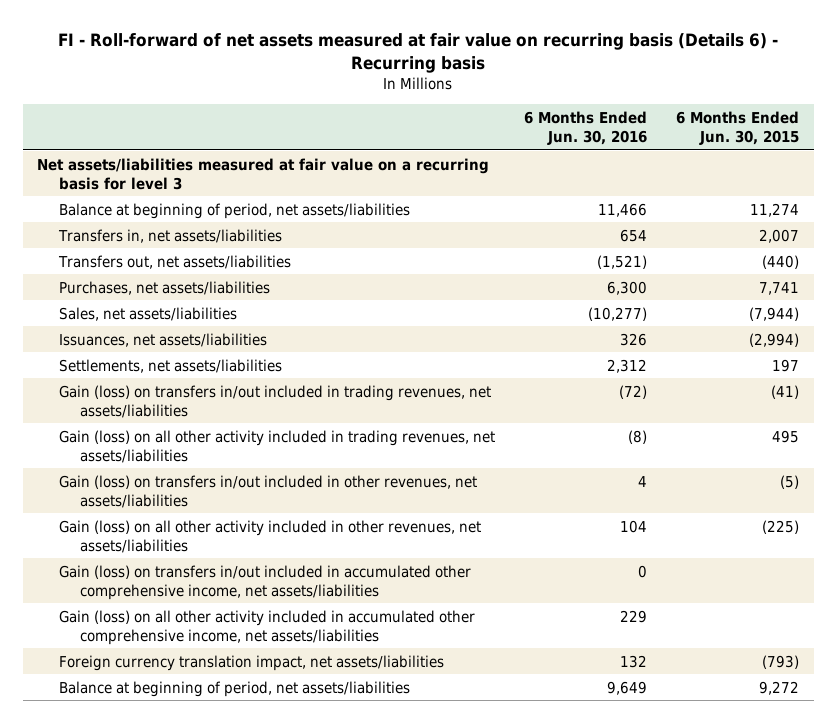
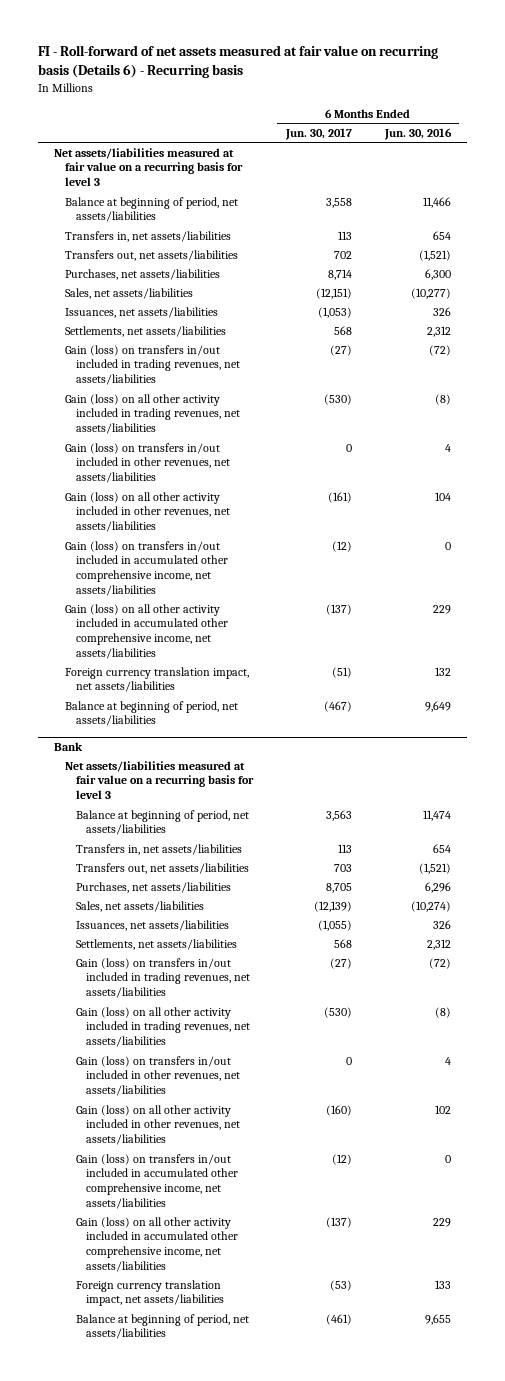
[676,110,800,146] 6 Months Ended Jun. 30, 2015 -> none
none -> [284,127,352,140] Jun. 30, 2017
none -> [54,742,84,752] Bank
none -> [64,760,254,800] Net assets/liabilities measured at fair value on a recurring basis for level 3
none -> [75,809,249,836] Balance at beginning of period, net assets/liabilities
none -> [75,843,242,855] Transfers in, net assets/liabilities
none -> [75,862,249,874] Transfers out, net assets/liabilities
none -> [75,881,231,893] Purchases, net assets/liabilities
none -> [75,900,204,912] Sales, net assets/liabilities
none -> [75,919,229,931] Issuances, net assets/liabilities
none -> [75,938,237,950] Settlements, net assets/liabilities
none -> [75,957,251,999] Gain (loss) on transfers in/out included in trading revenues, net assets/liabilities
none -> [75,1006,251,1048] Gain (loss) on all other activity included in trading revenues, net assets/liabilities
none -> [75,1055,241,1097] Gain (loss) on transfers in/out included in other revenues, net assets/liabilities
none -> [75,1104,241,1146] Gain (loss) on all other activity included in other revenues, net assets/liabilities
none -> [75,1153,239,1209] Gain (loss) on transfers in/out included in accumulated other comprehensive income, net assets/liabilities
none -> [75,1216,239,1272] Gain (loss) on all other activity included in accumulated other comprehensive income, net assets/liabilities
none -> [75,1279,225,1307] Foreign currency translation impact, net assets/liabilities
none -> [75,1313,249,1340] Balance at beginning of period, net assets/liabilities

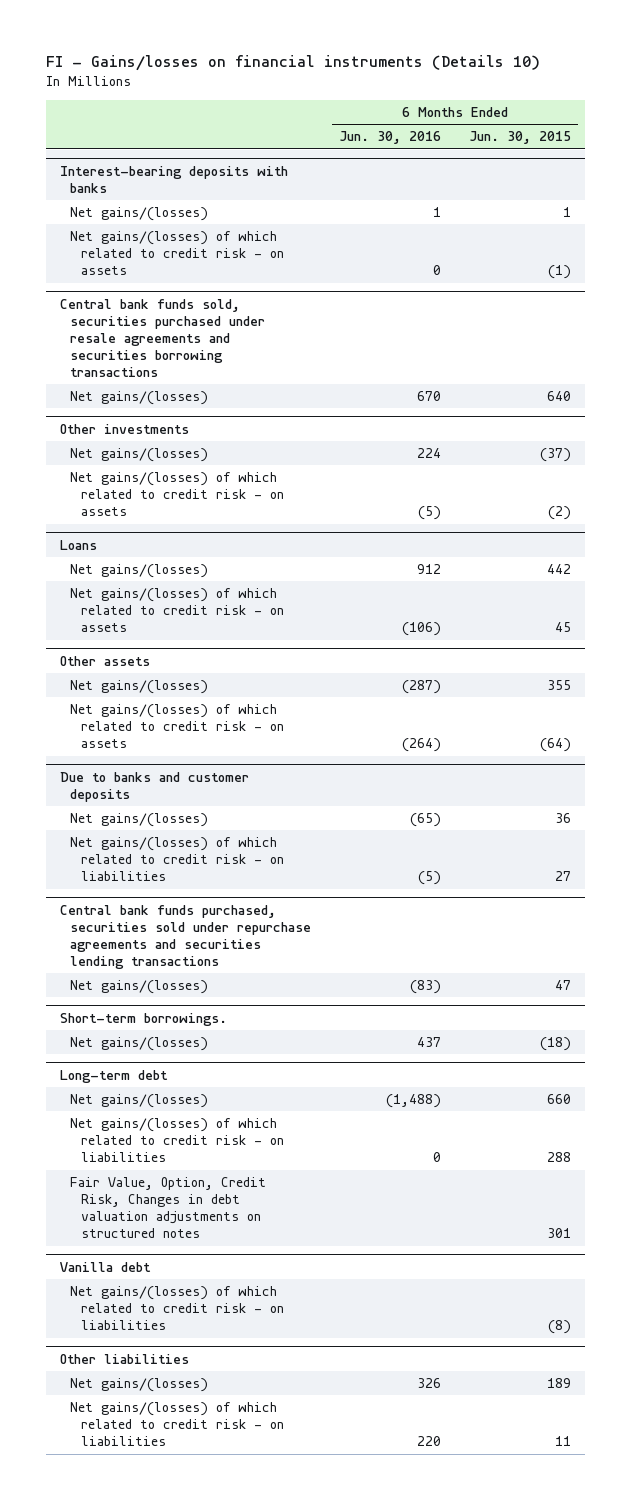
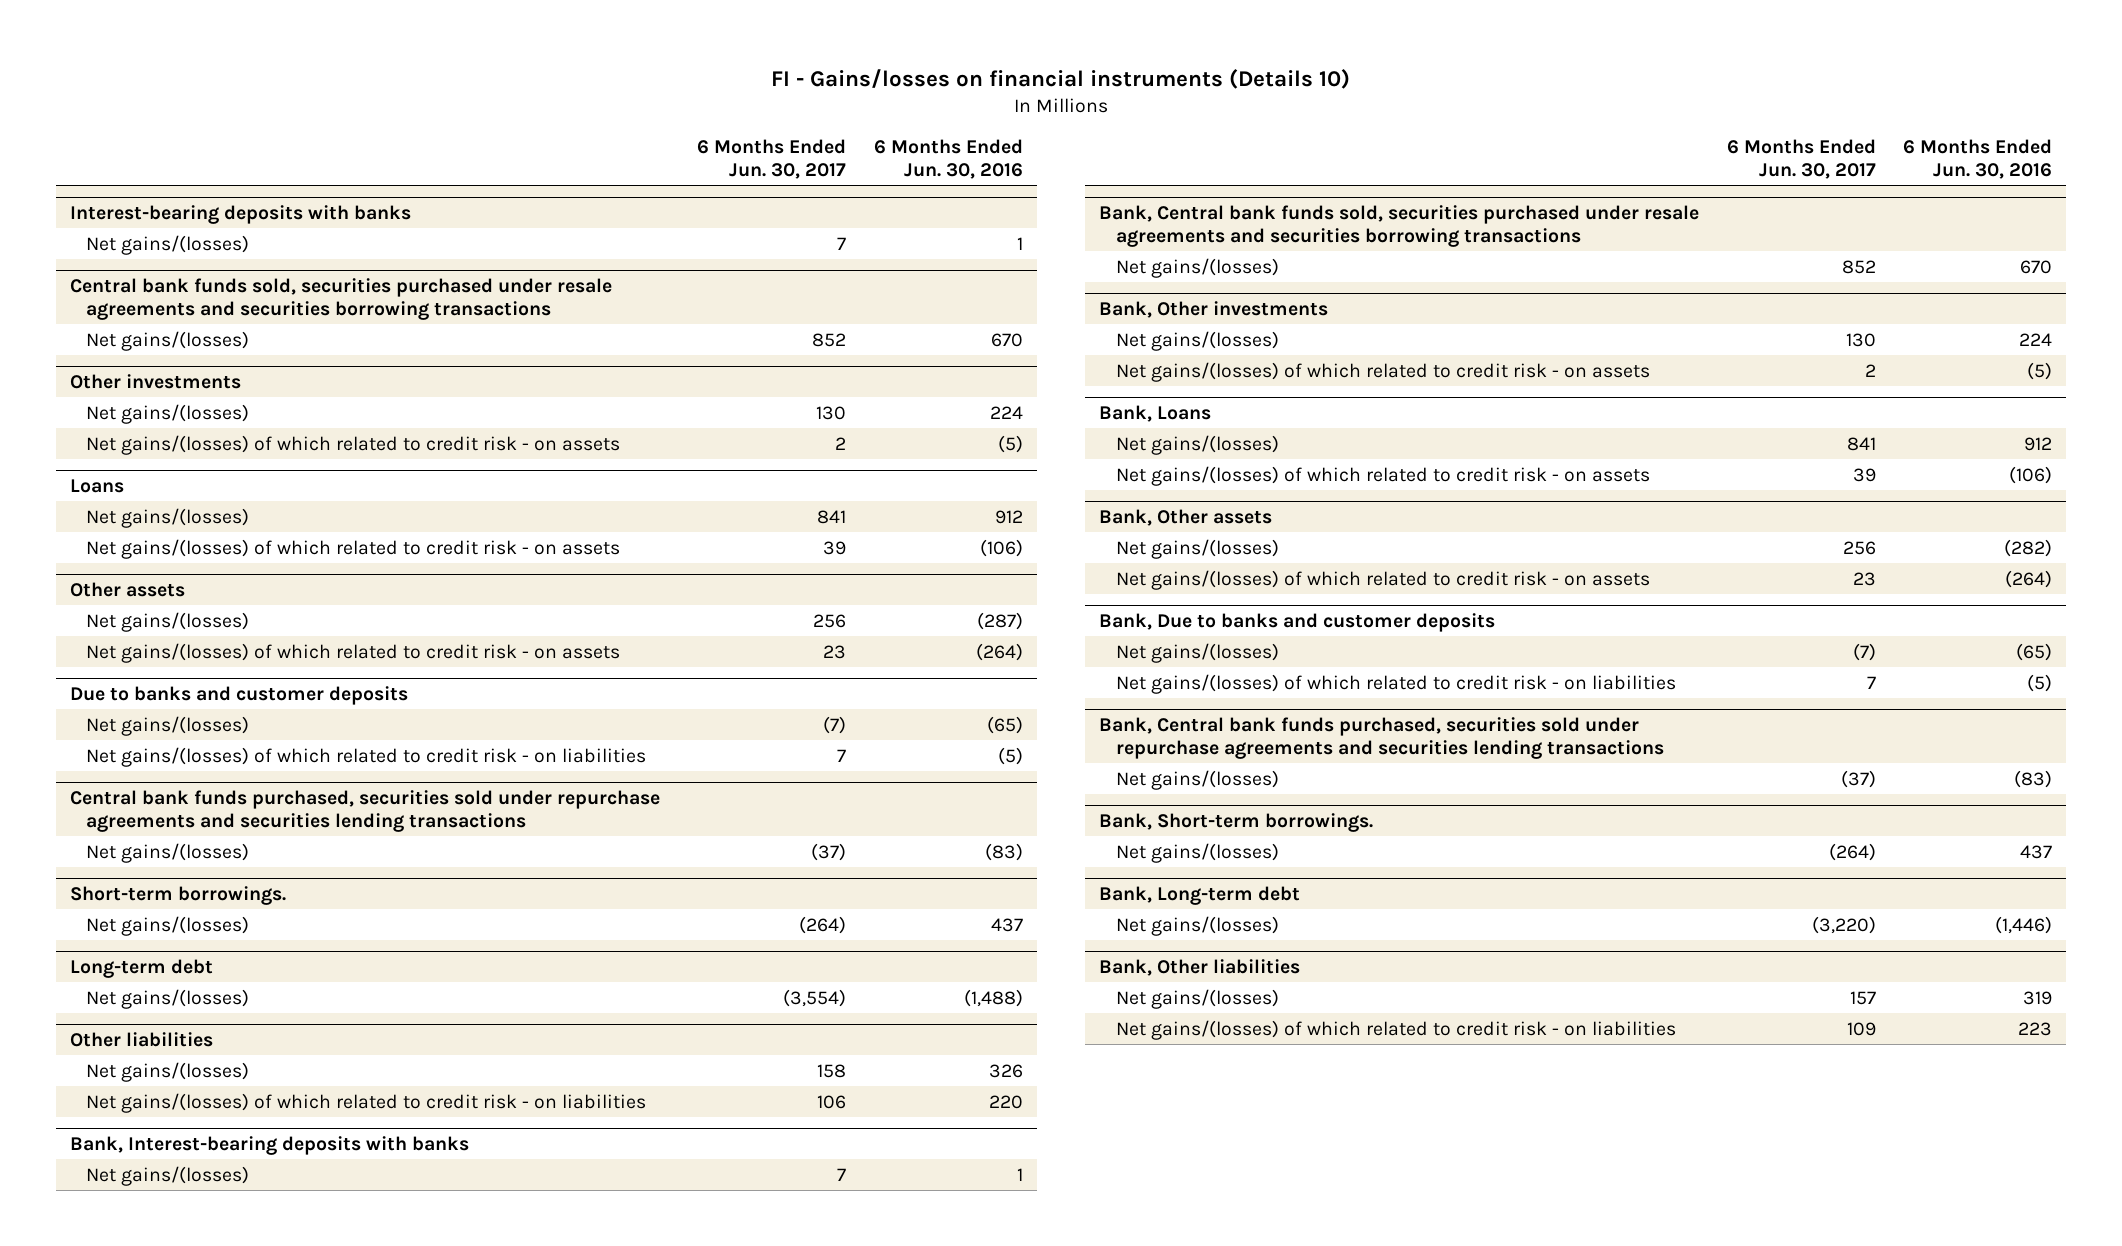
[469,131,572,145] Jun. 30, 2015 -> none
none -> [697,139,847,179] 6 Months Ended Jun. 30, 2017
[70,230,284,276] Net gains/(losses) of which related to credit risk - on assets -> none
[70,1117,284,1163] Net gains/(losses) of which related to credit risk - on liabilities -> none
[70,1176,267,1239] Fair Value, Option, Credit Risk, Changes in debt valuation adjustments on structured notes -> none
[59,1261,151,1272] Vanilla debt -> none
[70,1285,284,1331] Net gains/(losses) of which related to credit risk - on liabilities -> none
none -> [69,1135,469,1155] Bank, Interest-bearing deposits with banks
none -> [86,1165,250,1186] Net gains/(losses)
none -> [1099,204,1700,247] Bank, Central bank funds sold, securities purchased under resale agreements and securities borrowing transactions
none -> [1115,257,1279,278] Net gains/(losses)
none -> [1099,300,1329,318] Bank, Other investments
none -> [1115,330,1279,351] Net gains/(losses)
none -> [1115,361,1650,382] Net gains/(losses) of which related to credit risk - on assets
none -> [1099,404,1212,422] Bank, Loans
none -> [1115,434,1279,455] Net gains/(losses)
none -> [1115,465,1650,486] Net gains/(losses) of which related to credit risk - on assets
none -> [1099,508,1273,526] Bank, Other assets
none -> [1115,538,1279,559] Net gains/(losses)
none -> [1115,569,1650,590] Net gains/(losses) of which related to credit risk - on assets
none -> [1099,612,1496,632] Bank, Due to banks and customer deposits
none -> [1115,642,1279,663] Net gains/(losses)
none -> [1115,673,1676,694] Net gains/(losses) of which related to credit risk - on liabilities
none -> [1099,716,1664,759] Bank, Central bank funds purchased, securities sold under repurchase agreements and securities lending transactions
none -> [1115,769,1279,790] Net gains/(losses)
none -> [1099,812,1374,832] Bank, Short-term borrowings.
none -> [1115,842,1279,863] Net gains/(losses)
none -> [1099,885,1301,905] Bank, Long-term debt
none -> [1115,915,1279,936] Net gains/(losses)
none -> [1099,958,1301,976] Bank, Other liabilities
none -> [1115,988,1279,1009] Net gains/(losses)
none -> [1115,1019,1676,1040] Net gains/(losses) of which related to credit risk - on liabilities

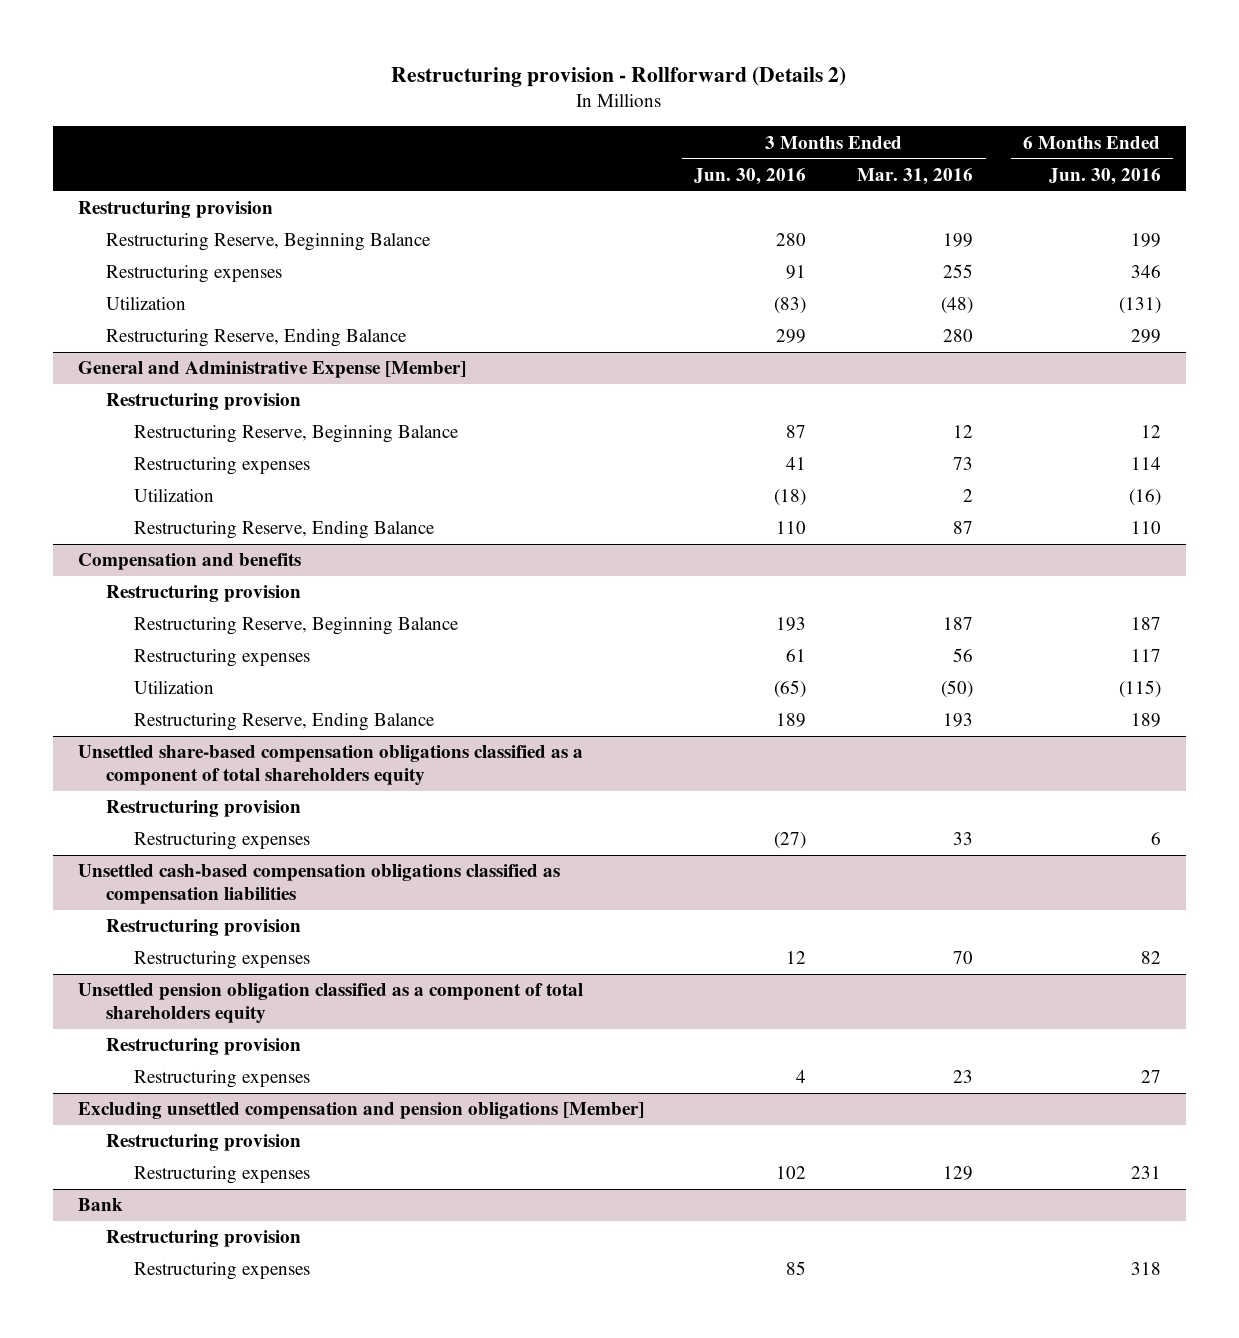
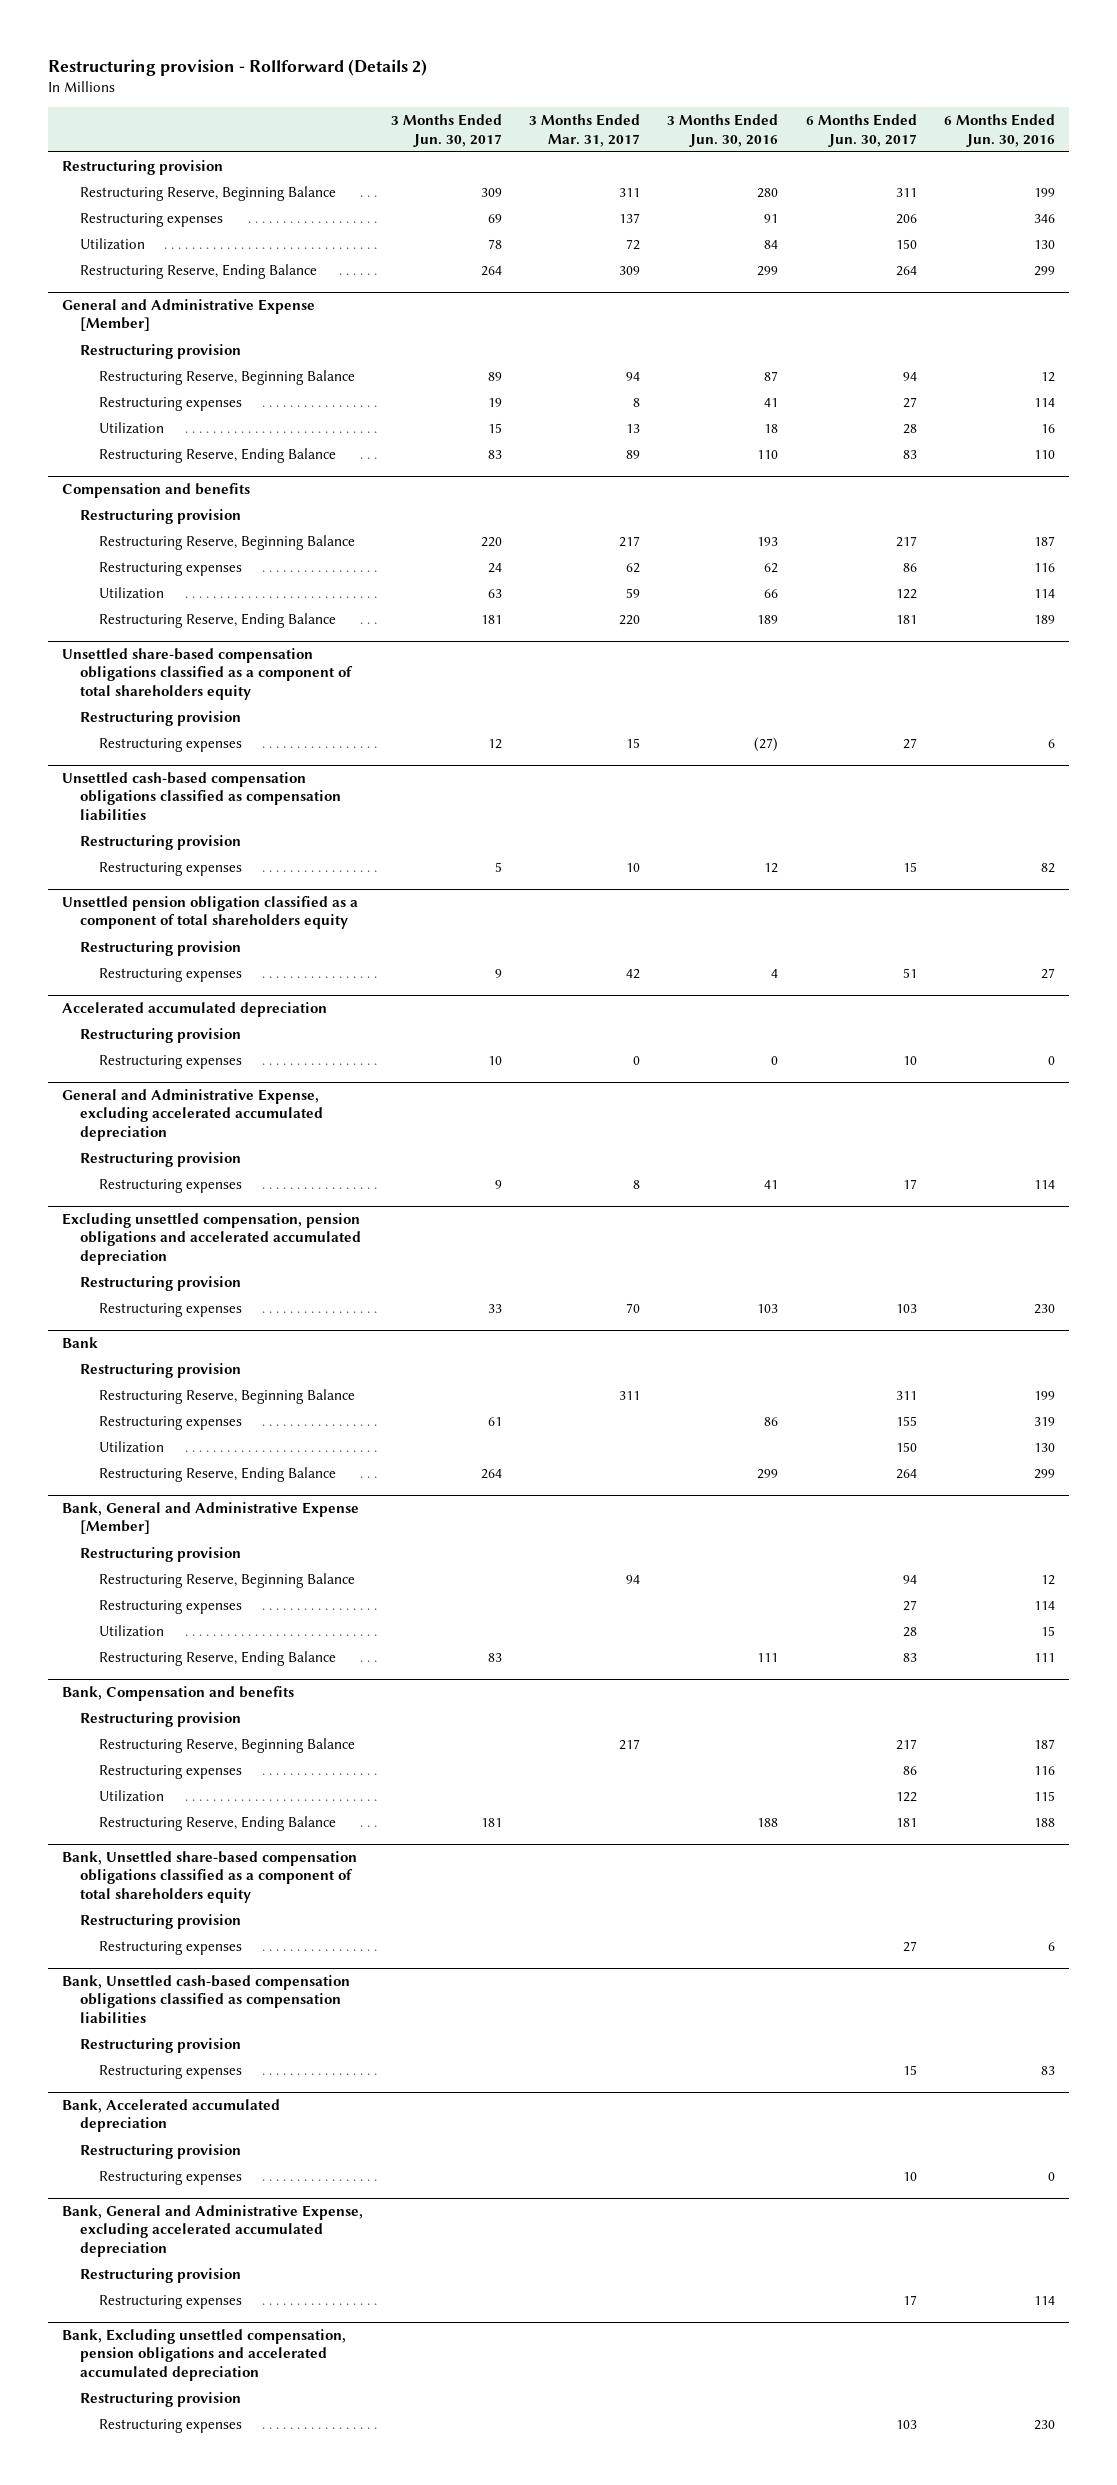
[857,167,974,185] Mar. 31, 2016 -> none
none -> [390,114,502,147] 3 Months Ended Jun. 30, 2017
none -> [528,114,640,147] 3 Months Ended Mar. 31, 2017
none -> [805,114,917,147] 6 Months Ended Jun. 30, 2017
[774,297,807,315] (83) -> [764,239,779,249] 84
[1118,297,1161,315] (131) -> [1034,239,1056,249] 130
[774,489,807,507] (18) -> [764,423,779,433] 18
[1128,489,1161,507] (16) -> [1041,423,1056,433] 16
[786,649,807,663] 61 -> [764,562,779,573] 62
[1130,649,1161,663] 117 -> [1034,562,1056,572] 116
[774,680,807,699] (65) -> [764,588,779,598] 66
[1118,680,1161,699] (115) -> [1034,588,1056,598] 114
[77,1102,644,1120] Excluding unsettled compensation and pension obligations [Member] -> none
none -> [62,1002,328,1018] Accelerated accumulated depreciation
[776,1166,807,1180] 102 -> [771,1055,779,1065] 0
[1130,1166,1161,1180] 231 -> [1048,1055,1056,1065] 0
none -> [62,1089,324,1141] General and Administrative Expense, excluding accelerated accumulated depreciation
none -> [80,1151,242,1167] Restructuring provision
none -> [98,1178,242,1193] Restructuring expenses
none -> [62,1213,362,1265] Excluding unsettled compensation, pension obligations and accelerated accumulated depreciation
none -> [80,1275,242,1291] Restructuring provision
none -> [98,1302,242,1317] Restructuring expenses
none -> [98,1388,355,1404] Restructuring Reserve, Beginning Balance
[786,1261,807,1276] 85 -> [764,1416,779,1426] 86
[1130,1262,1161,1276] 318 -> [1034,1416,1056,1426] 319
none -> [98,1440,164,1453] Utilization
none -> [98,1466,336,1482] Restructuring Reserve, Ending Balance
none -> [62,1502,360,1535] Bank, General and Administrative Expense [Member]
none -> [80,1546,242,1562] Restructuring provision
none -> [98,1572,355,1588] Restructuring Reserve, Beginning Balance
none -> [98,1599,242,1614] Restructuring expenses
none -> [98,1624,164,1637] Utilization
none -> [98,1650,336,1666] Restructuring Reserve, Ending Balance
none -> [62,1686,295,1702] Bank, Compensation and benefits
none -> [80,1711,242,1727] Restructuring provision
none -> [98,1737,355,1753] Restructuring Reserve, Beginning Balance
none -> [98,1764,242,1779] Restructuring expenses
none -> [98,1789,164,1802] Utilization
none -> [98,1815,336,1831] Restructuring Reserve, Ending Balance
none -> [62,1851,358,1903] Bank, Unsettled share-based compensation obligations classified as a component of total shareholders equity
none -> [80,1913,242,1929] Restructuring provision
none -> [98,1940,242,1955] Restructuring expenses
none -> [62,1975,351,2024] Bank, Unsettled cash-based compensation obligations classified as compensation liabilities
none -> [80,2037,242,2053] Restructuring provision
none -> [98,2064,242,2079] Restructuring expenses
none -> [62,2099,281,2133] Bank, Accelerated accumulated depreciation
none -> [80,2143,242,2159] Restructuring provision
none -> [98,2170,242,2185] Restructuring expenses
none -> [62,2205,364,2257] Bank, General and Administrative Expense, excluding accelerated accumulated depreciation
none -> [80,2267,242,2283] Restructuring provision
none -> [98,2294,242,2309] Restructuring expenses
none -> [62,2329,347,2381] Bank, Excluding unsettled compensation, pension obligations and accelerated accumulated depreciation
none -> [80,2391,242,2407] Restructuring provision
none -> [98,2418,242,2433] Restructuring expenses

